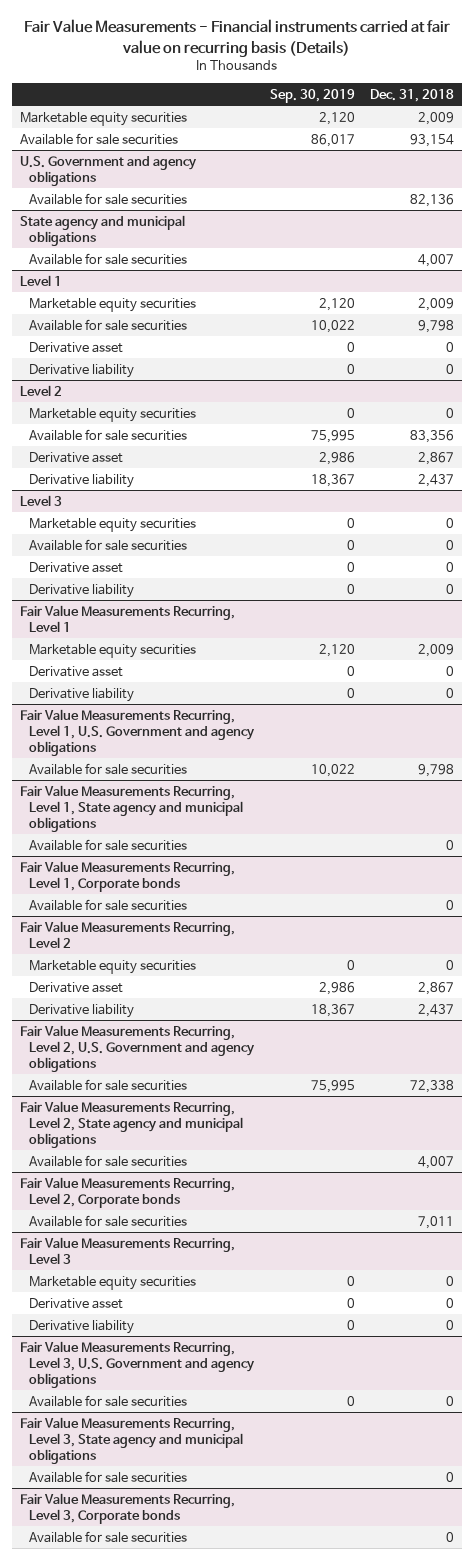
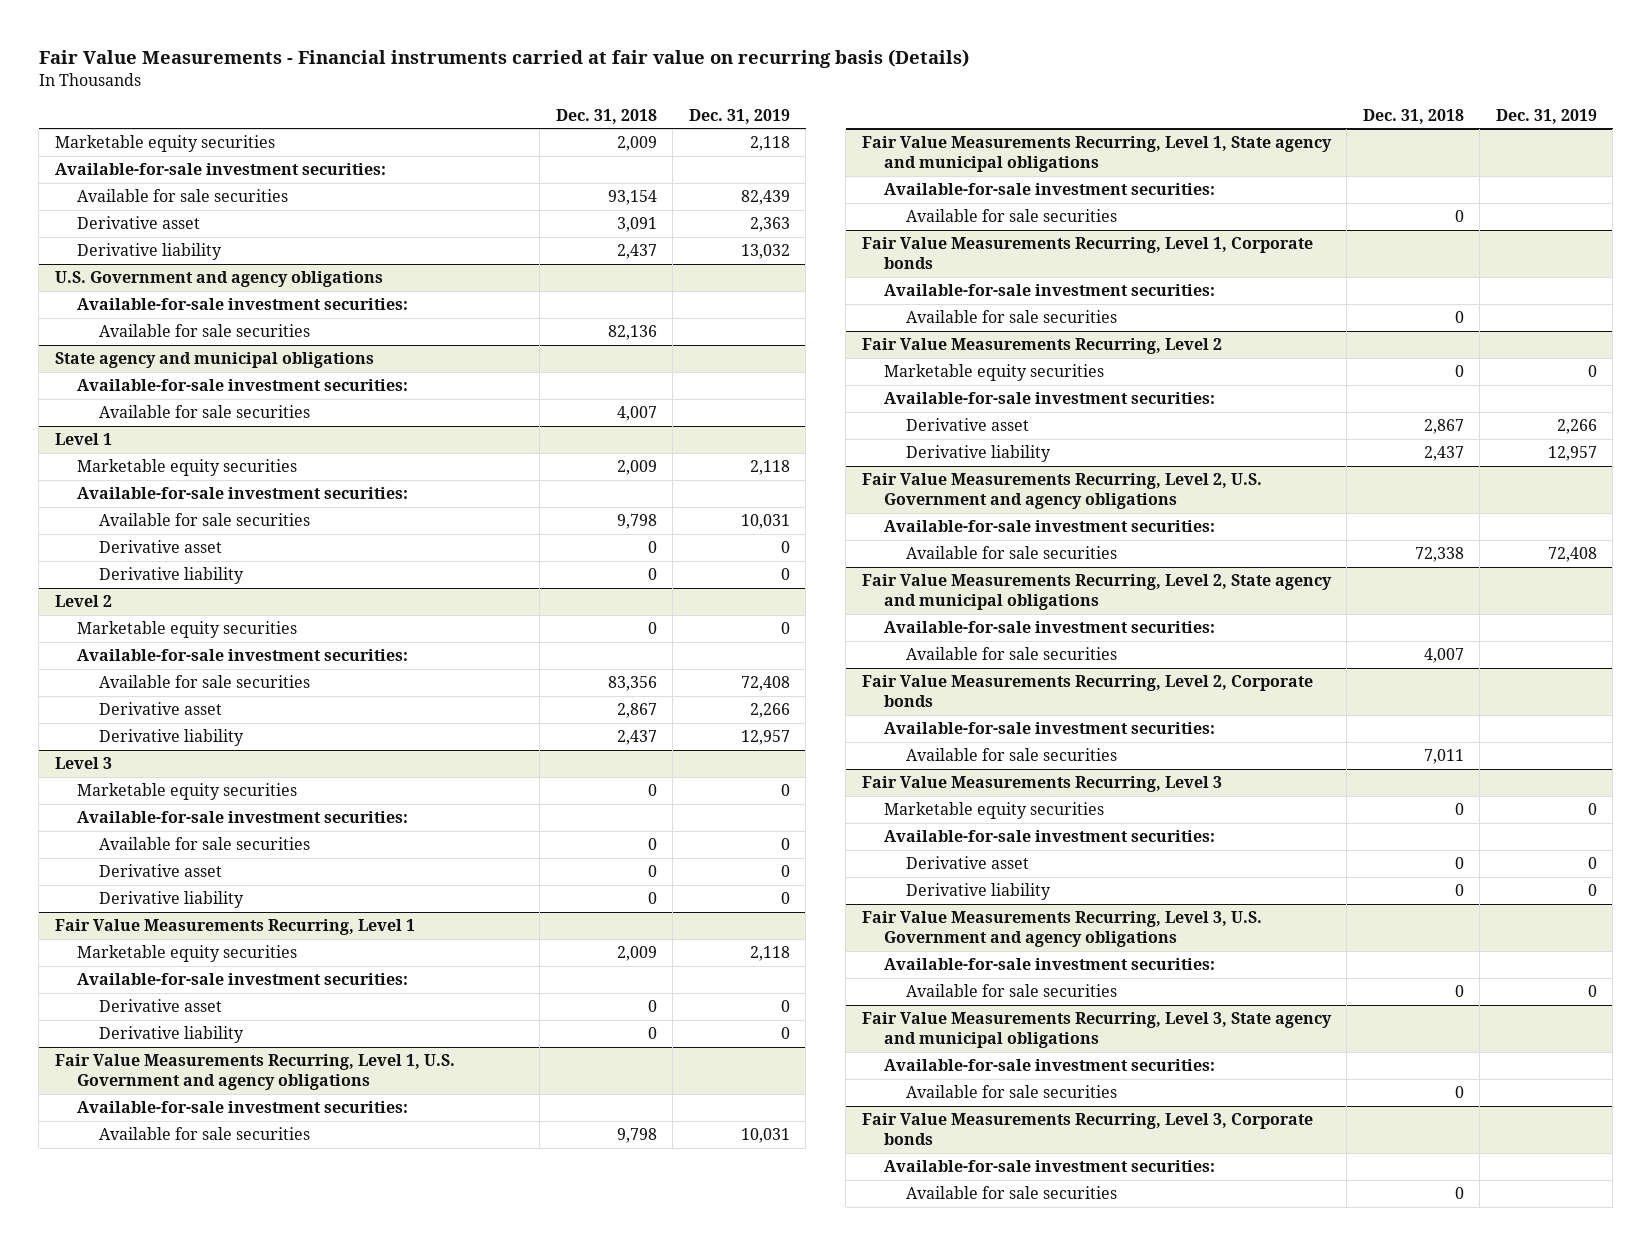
[269,88,355,103] Sep. 30, 2019 -> none
none -> [688,108,790,124] Dec. 31, 2019
none -> [54,163,386,176] Available-for-sale investment securities:
none -> [76,216,200,230] Derivative asset
none -> [76,243,222,261] Derivative liability
none -> [76,298,408,311] Available-for-sale investment securities:
none -> [76,379,408,392] Available-for-sale investment securities:
none -> [76,487,408,500] Available-for-sale investment securities:
none -> [76,649,408,662] Available-for-sale investment securities:
none -> [76,811,408,824] Available-for-sale investment securities:
none -> [76,973,408,986] Available-for-sale investment securities:
none -> [76,1101,408,1114] Available-for-sale investment securities:
none -> [884,183,1216,196] Available-for-sale investment securities:
none -> [884,284,1216,297] Available-for-sale investment securities:
none -> [884,392,1216,405] Available-for-sale investment securities:
none -> [884,520,1216,533] Available-for-sale investment securities:
none -> [884,621,1216,634] Available-for-sale investment securities:
none -> [884,722,1216,735] Available-for-sale investment securities:
none -> [884,830,1216,843] Available-for-sale investment securities:
none -> [884,958,1216,971] Available-for-sale investment securities:
none -> [884,1059,1216,1072] Available-for-sale investment securities:
none -> [884,1160,1216,1173] Available-for-sale investment securities:

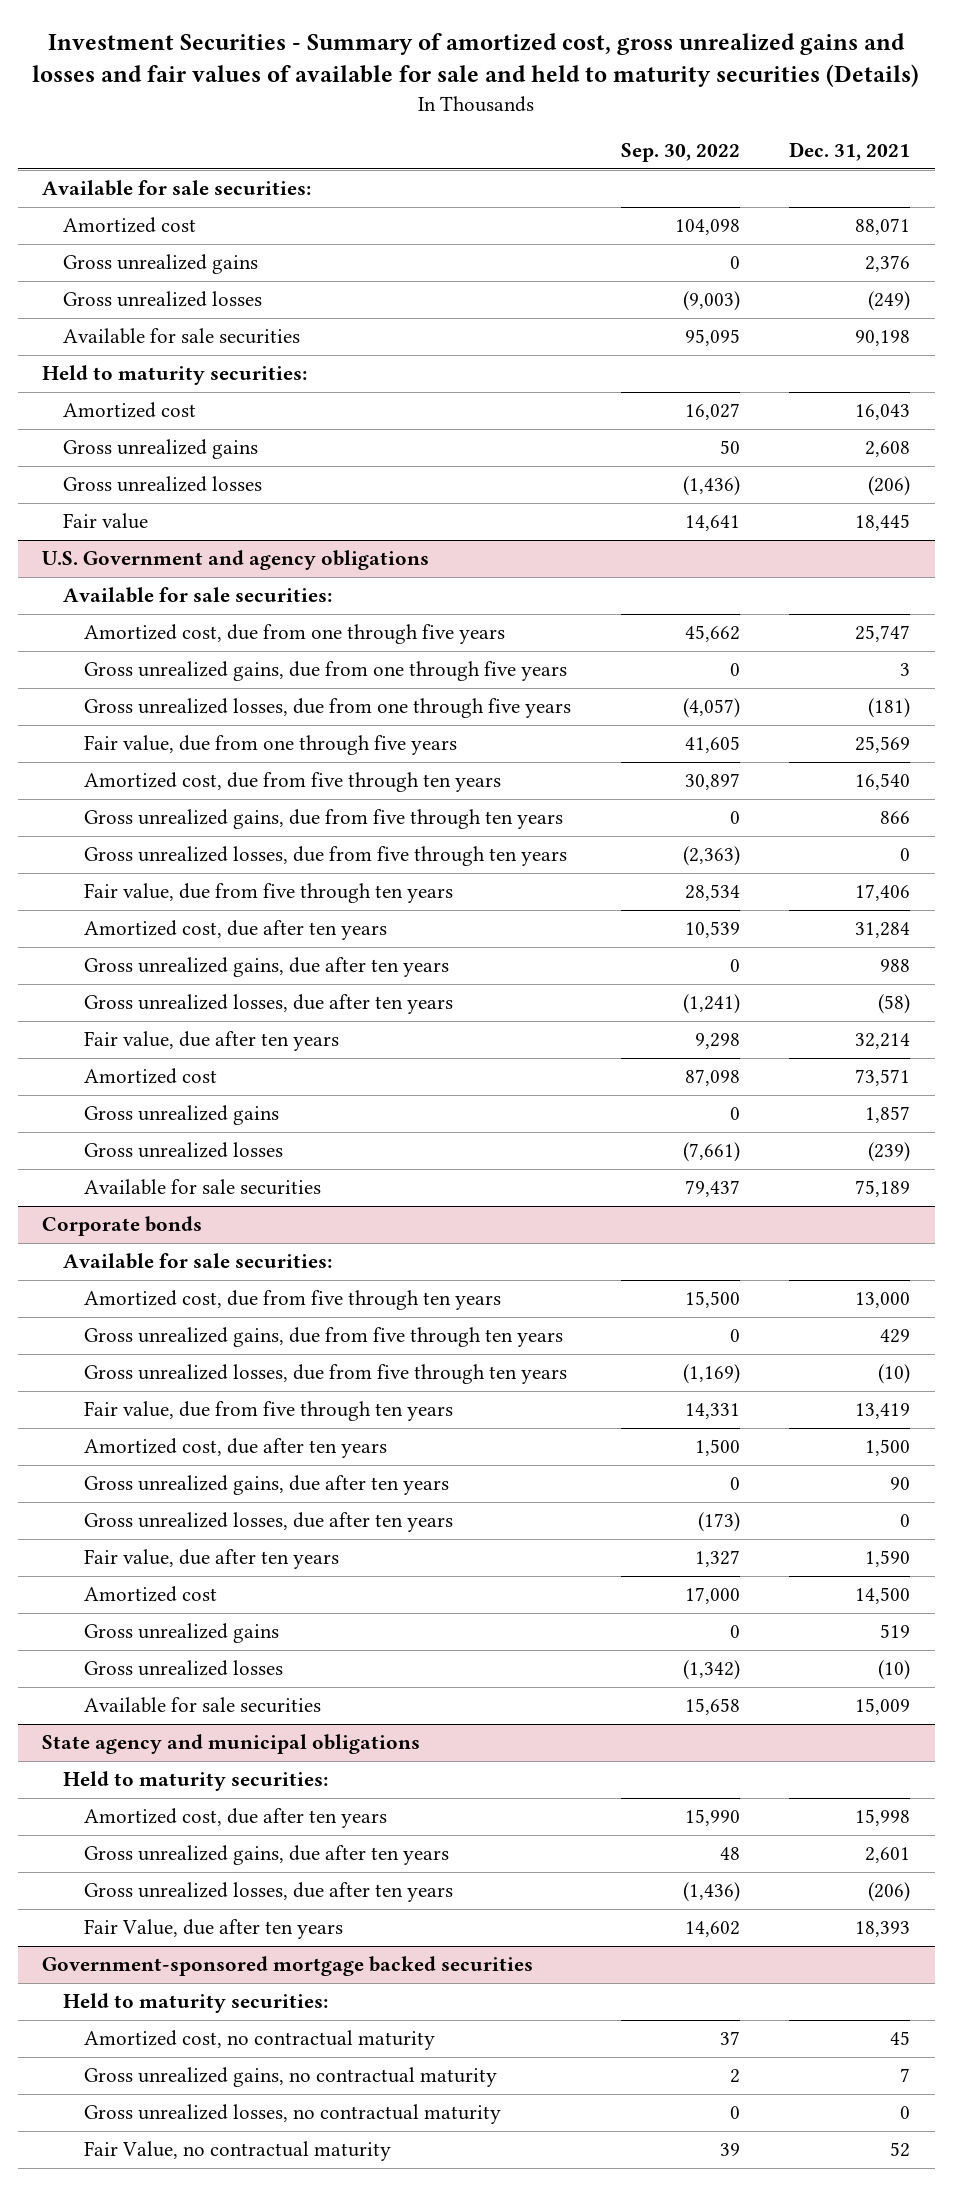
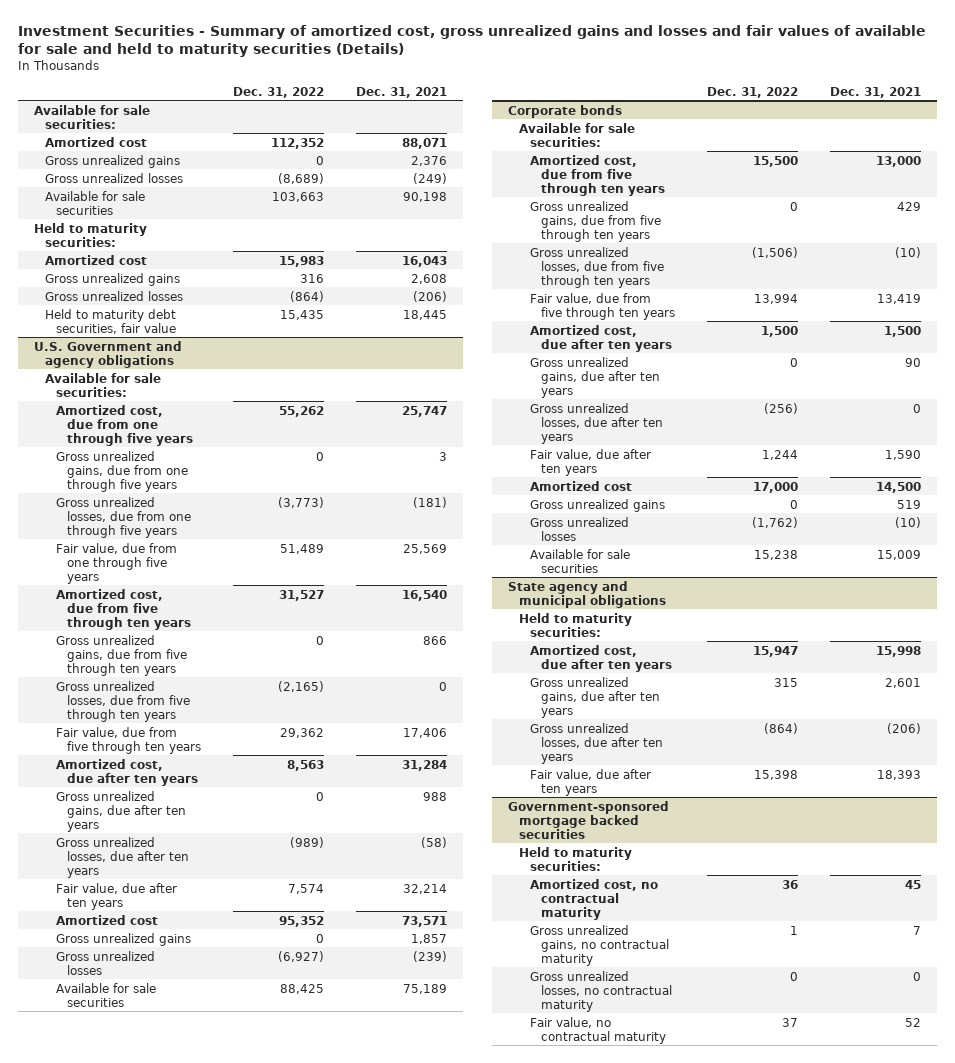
[620,143,740,163] Sep. 30, 2022 -> none
none -> [232,86,324,98] Dec. 31, 2022
[63,513,149,530] Fair value -> [44,308,176,334] Held to maturity debt securities, fair value
[84,1919,344,1940] Fair Value, due after ten years -> [530,768,652,796] Fair value, due after ten years
[84,2141,392,2162] Fair Value, no contractual maturity -> [530,1016,667,1044] Fair value, no contractual maturity

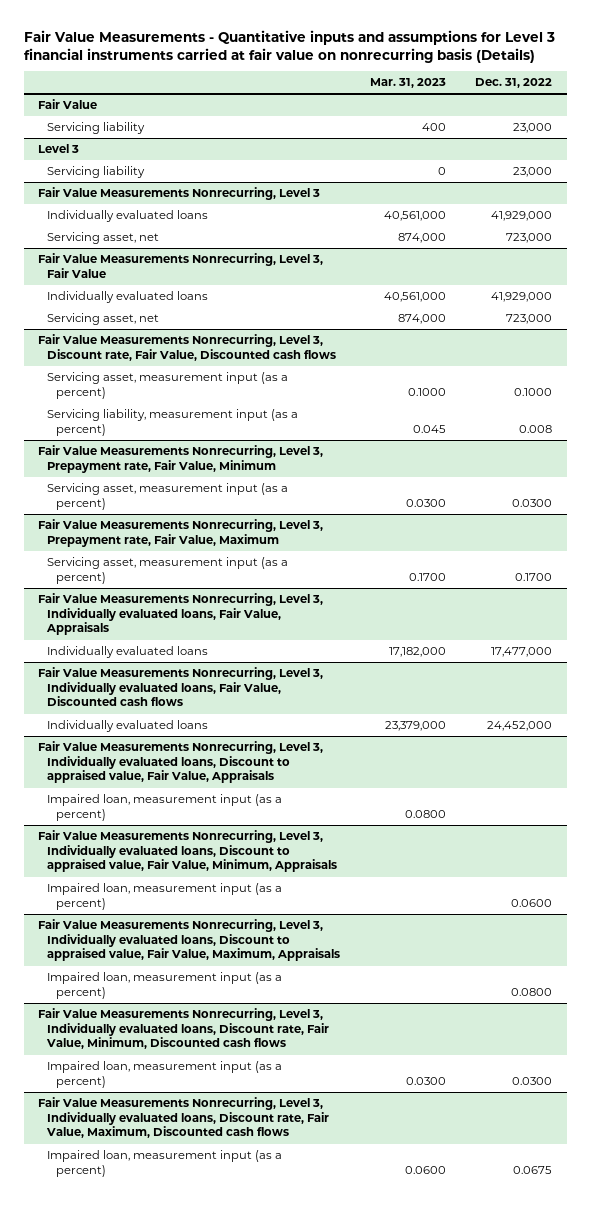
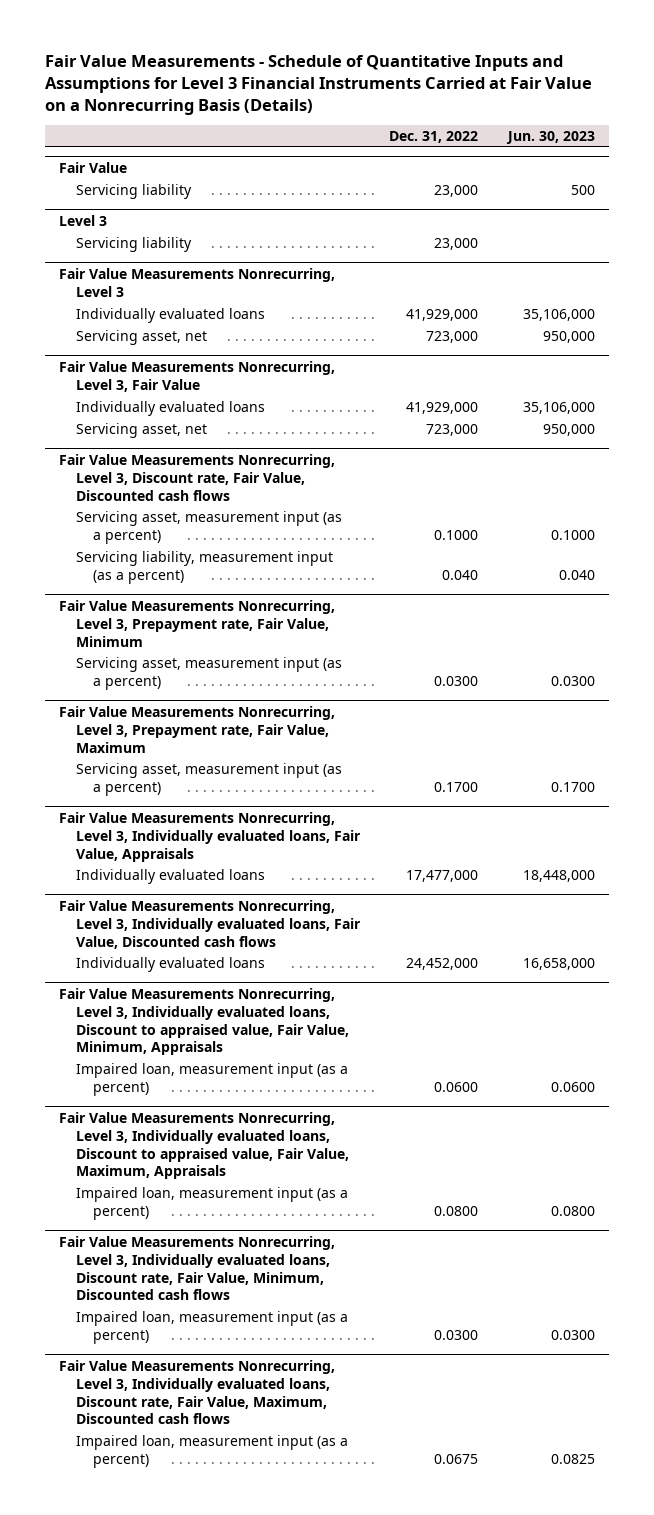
[23,29,555,63] Fair Value Measurements - Quantitative inputs and assumptions for Level 3 financial instruments carried at fair value on nonrecurring basis (Details) -> [44,54,592,115] Fair Value Measurements - Schedule of Quantitative Inputs and Assumptions for Level 3 Financial Instruments Carried at Fair Value on a Nonrecurring Basis (Details)
[369,78,446,89] Mar. 31, 2023 -> none
none -> [505,130,595,144] Jun. 30, 2023
[518,424,552,433] 0.008 -> [442,569,479,580] 0.040
[38,741,324,784] Fair Value Measurements Nonrecurring, Level 3, Individually evaluated loans, Discount to appraised value, Fair Value, Appraisals -> none
[47,794,283,821] Impaired loan, measurement input (as a percent) -> none

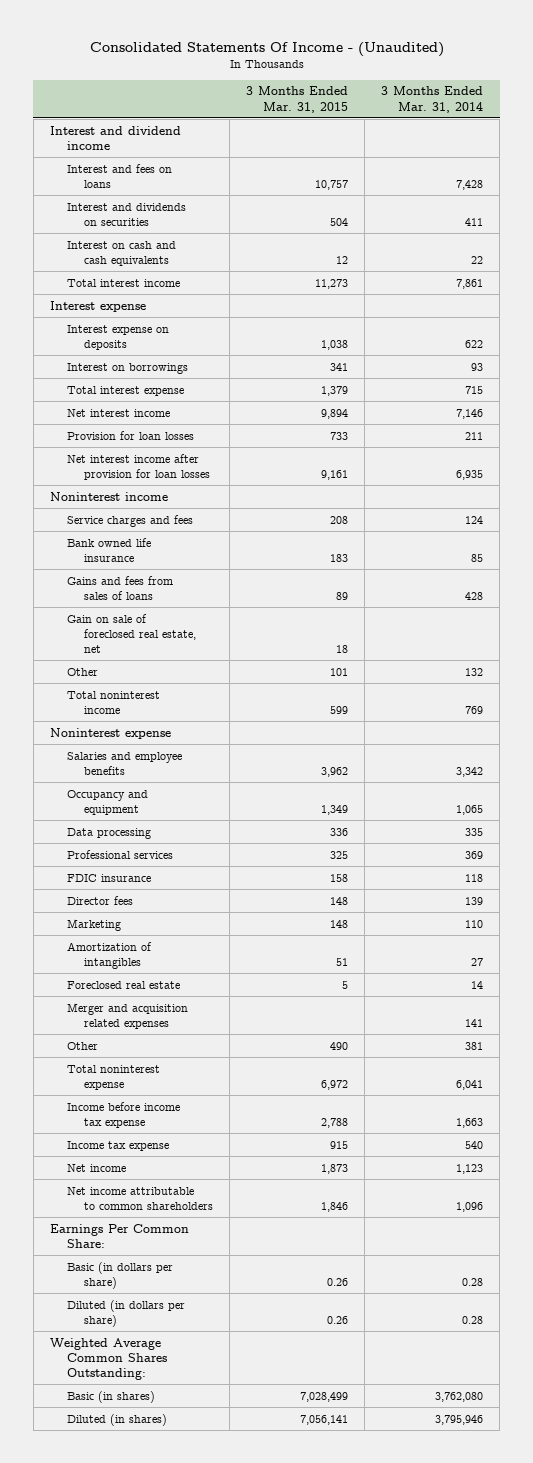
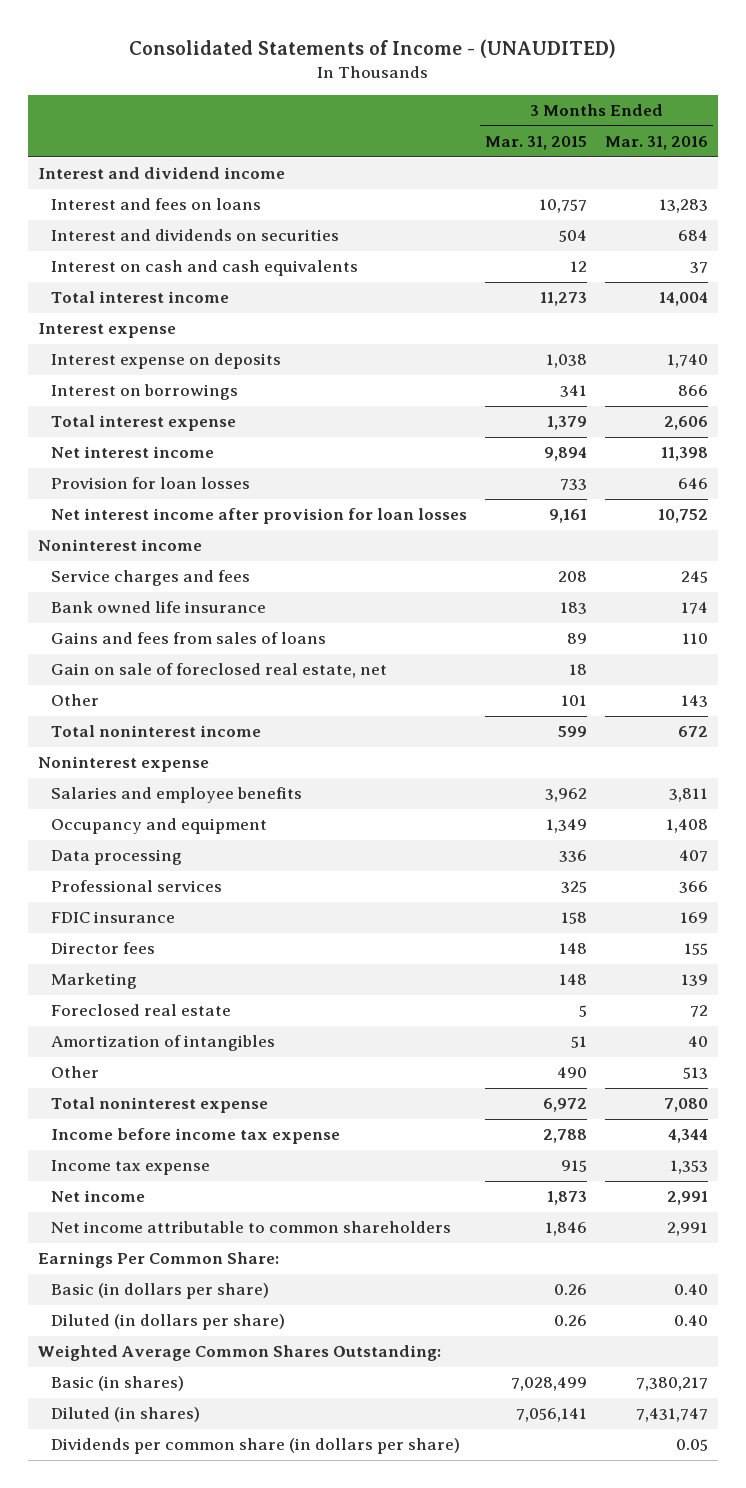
[89,41,444,57] Consolidated Statements Of Income - (Unaudited) -> [128,38,616,58] Consolidated Statements of Income - (UNAUDITED)
[381,86,484,113] 3 Months Ended Mar. 31, 2014 -> none
none -> [605,136,709,151] Mar. 31, 2016
[66,1002,188,1029] Merger and acquisition related expenses -> none
[66,941,152,969] Amortization of intangibles -> [50,1035,275,1052] Amortization of intangibles
none -> [50,1438,460,1455] Dividends per common share (in dollars per share)

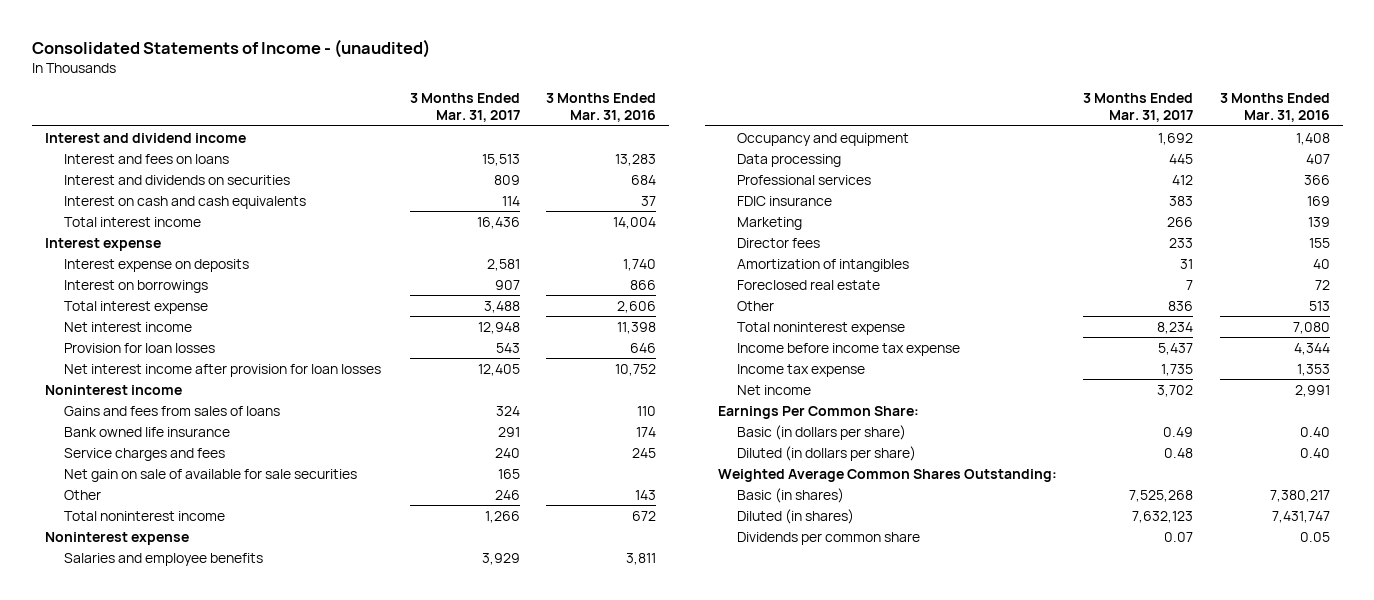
[128,38,616,58] Consolidated Statements of Income - (UNAUDITED) -> [31,38,430,58] Consolidated Statements of Income - (unaudited)
[484,136,587,151] Mar. 31, 2015 -> none
none -> [410,92,521,123] 3 Months Ended Mar. 31, 2017
[50,663,387,679] Gain on sale of foreclosed real estate, net -> none
[50,601,266,614] Bank owned life insurance -> [64,426,231,437] Bank owned life insurance
[50,570,250,587] Service charges and fees -> [64,447,226,461] Service charges and fees
none -> [64,468,358,482] Net gain on sale of available for sale securities
[50,942,155,955] Director fees -> [737,237,821,248] Director fees
[50,1004,231,1017] Foreclosed real estate -> [737,279,881,290] Foreclosed real estate
[50,1221,451,1234] Net income attributable to common shareholders -> none
[50,1438,460,1455] Dividends per common share (in dollars per share) -> [737,531,921,545] Dividends per common share

